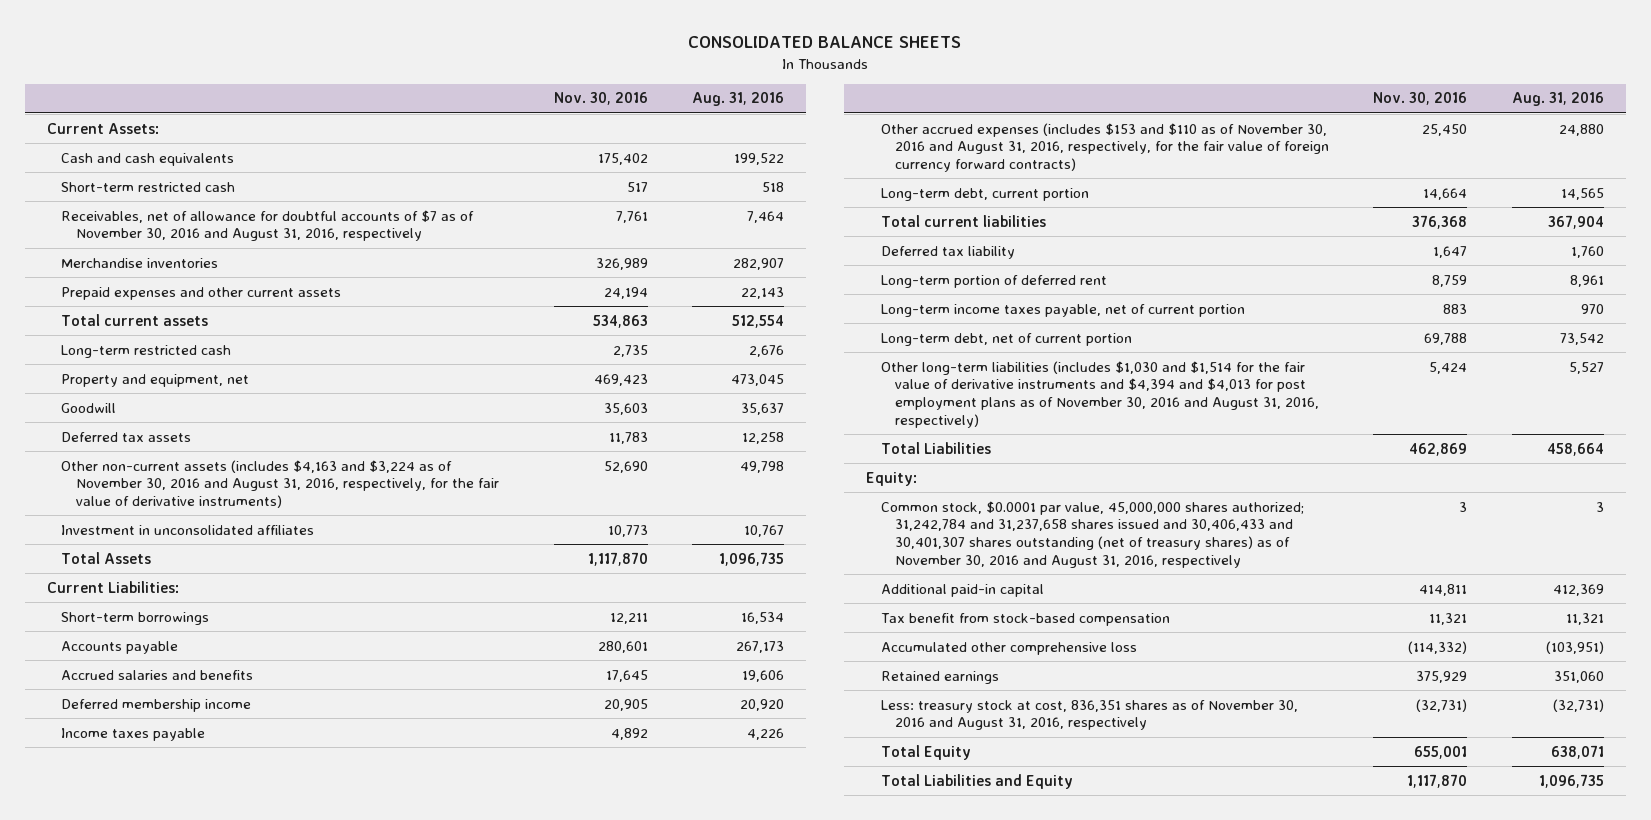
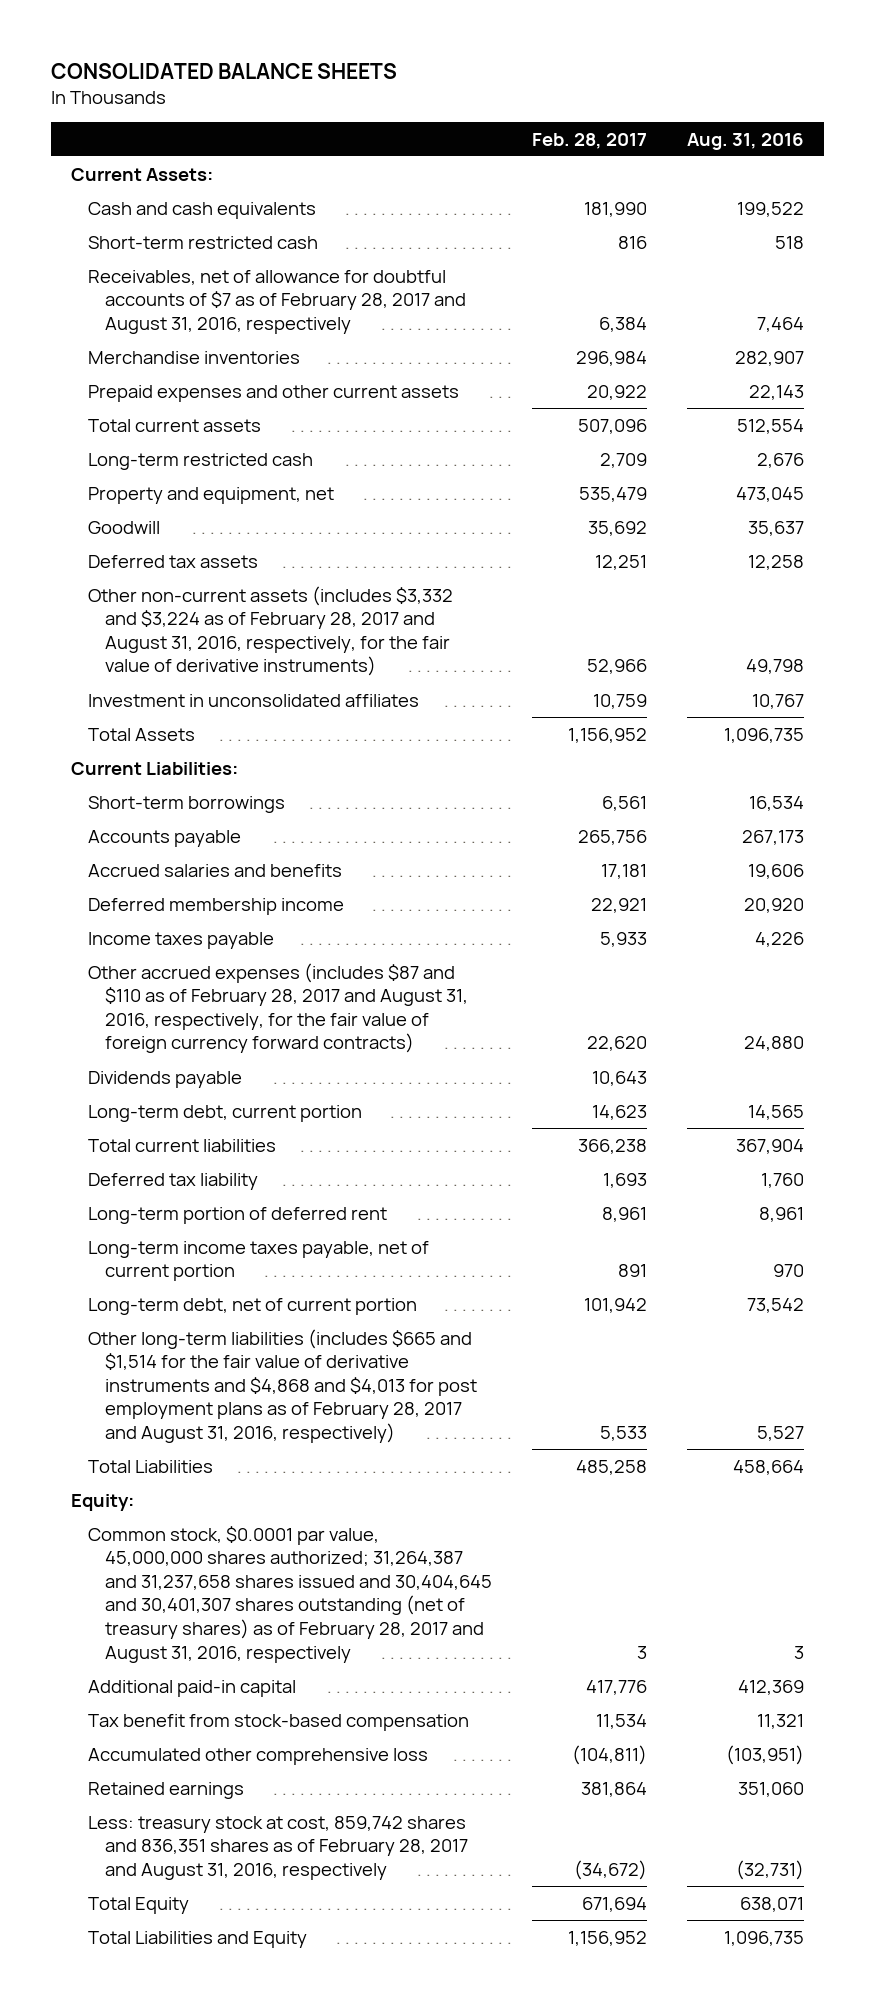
[553,92,648,106] Nov. 30, 2016 -> none
none -> [531,132,647,149] Feb. 28, 2017
[61,209,475,242] Receivables, net of allowance for doubtful accounts of $7 as of November 30, 2016 and August 31, 2016, respectively -> [87,269,466,334] Receivables, net of allowance for doubtful accounts of $7 as of February 28, 2017 and August 31, 2016, respectively
[61,459,499,508] Other non-current assets (includes $4,163 and $3,224 as of November 30, 2016 and August 31, 2016, respectively, for the fair value of derivative instruments) -> [87,585,453,677] Other non-current assets (includes $3,332 and $3,224 as of February 28, 2017 and August 31, 2016, respectively, for the fair value of derivative instruments)
[880,122,1330,172] Other accrued expenses (includes $153 and $110 as of November 30, 2016 and August 31, 2016, respectively, for the fair value of foreign currency forward contracts) -> [87,962,468,1054] Other accrued expenses (includes $87 and $110 as of February 28, 2017 and August 31, 2016, respectively, for the fair value of foreign currency forward contracts)
none -> [87,1070,242,1088] Dividends payable
[880,360,1320,428] Other long-term liabilities (includes $1,030 and $1,514 for the fair value of derivative instruments and $4,394 and $4,013 for post employment plans as of November 30, 2016 and August 31, 2016, respectively) -> [87,1328,477,1444] Other long-term liabilities (includes $665 and $1,514 for the fair value of derivative instruments and $4,868 and $4,013 for post employment plans as of February 28, 2017 and August 31, 2016, respectively)
[880,500,1304,568] Common stock, $0.0001 par value, 45,000,000 shares authorized; 31,242,784 and 31,237,658 shares issued and 30,406,433 and 30,401,307 shares outstanding (net of treasury shares) as of November 30, 2016 and August 31, 2016, respectively -> [87,1525,492,1663] Common stock, $0.0001 par value, 45,000,000 shares authorized; 31,264,387 and 31,237,658 shares issued and 30,404,645 and 30,401,307 shares outstanding (net of treasury shares) as of February 28, 2017 and August 31, 2016, respectively
[880,699,1298,731] Less: treasury stock at cost, 836,351 shares as of November 30, 2016 and August 31, 2016, respectively -> [87,1815,468,1880] Less: treasury stock at cost, 859,742 shares and 836,351 shares as of February 28, 2017 and August 31, 2016, respectively

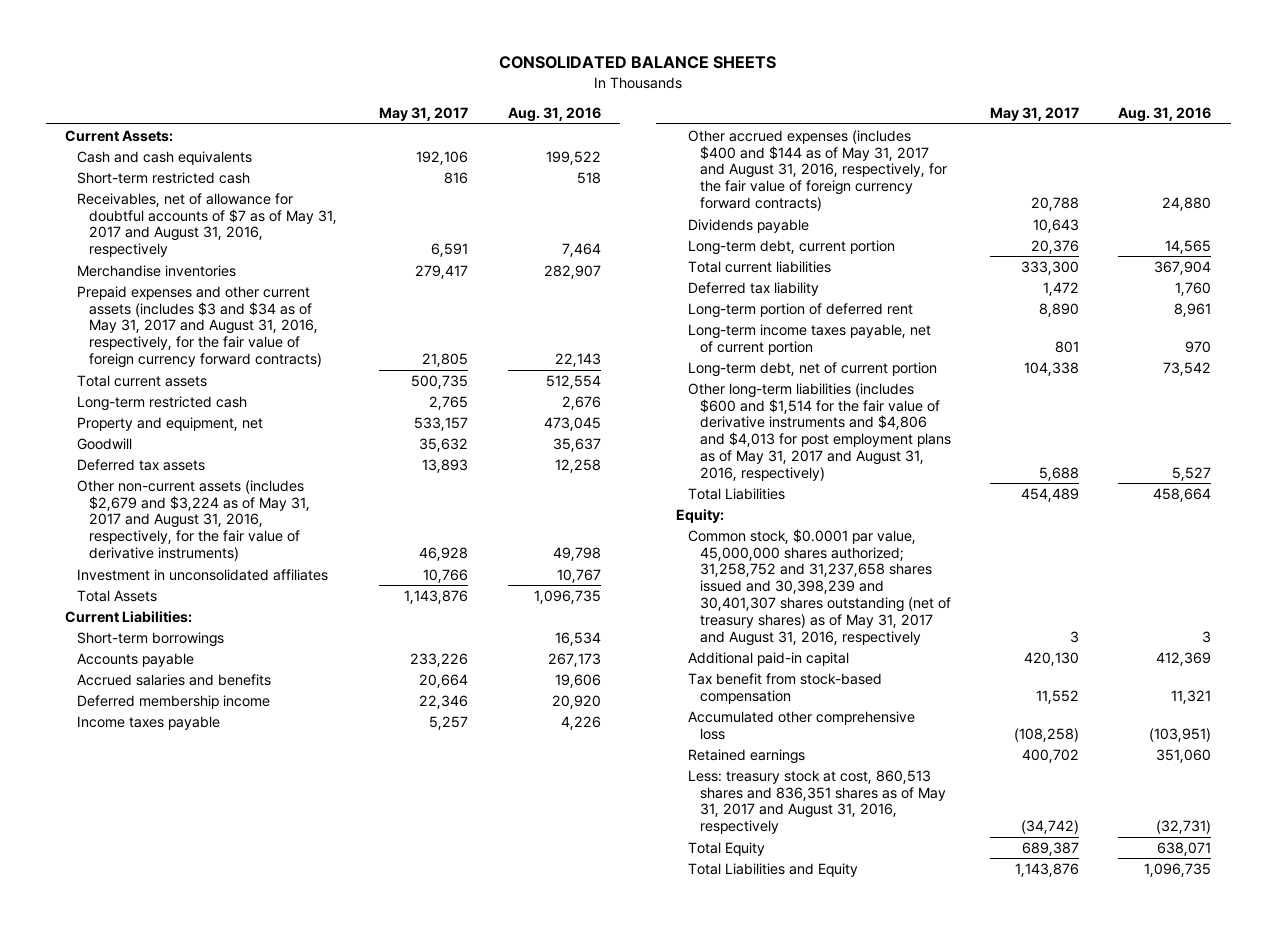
[531,132,647,149] Feb. 28, 2017 -> none
none -> [379,107,469,122] May 31, 2017
[87,269,466,334] Receivables, net of allowance for doubtful accounts of $7 as of February 28, 2017 and August 31, 2016, respectively -> [77,192,337,258] Receivables, net of allowance for doubtful accounts of $7 as of May 31, 2017 and August 31, 2016, respectively
[87,384,459,402] Prepaid expenses and other current assets -> [77,285,322,369] Prepaid expenses and other current assets (includes $3 and $34 as of May 31, 2017 and August 31, 2016, respectively, for the fair value of foreign currency forward contracts)
[87,585,453,677] Other non-current assets (includes $3,332 and $3,224 as of February 28, 2017 and August 31, 2016, respectively, for the fair value of derivative instruments) -> [77,479,310,562] Other non-current assets (includes $2,679 and $3,224 as of May 31, 2017 and August 31, 2016, respectively, for the fair value of derivative instruments)
[87,962,468,1054] Other accrued expenses (includes $87 and $110 as of February 28, 2017 and August 31, 2016, respectively, for the fair value of foreign currency forward contracts) -> [687,129,947,212] Other accrued expenses (includes $400 and $144 as of May 31, 2017 and August 31, 2016, respectively, for the fair value of foreign currency forward contracts)
[87,1328,477,1444] Other long-term liabilities (includes $665 and $1,514 for the fair value of derivative instruments and $4,868 and $4,013 for post employment plans as of February 28, 2017 and August 31, 2016, respectively) -> [687,382,951,481] Other long-term liabilities (includes $600 and $1,514 for the fair value of derivative instruments and $4,806 and $4,013 for post employment plans as of May 31, 2017 and August 31, 2016, respectively)
[87,1525,492,1663] Common stock, $0.0001 par value, 45,000,000 shares authorized; 31,264,387 and 31,237,658 shares issued and 30,404,645 and 30,401,307 shares outstanding (net of treasury shares) as of February 28, 2017 and August 31, 2016, respectively -> [687,528,951,646] Common stock, $0.0001 par value, 45,000,000 shares authorized; 31,258,752 and 31,237,658 shares issued and 30,398,239 and 30,401,307 shares outstanding (net of treasury shares) as of May 31, 2017 and August 31, 2016, respectively
[87,1815,468,1880] Less: treasury stock at cost, 859,742 shares and 836,351 shares as of February 28, 2017 and August 31, 2016, respectively -> [687,769,946,835] Less: treasury stock at cost, 860,513 shares and 836,351 shares as of May 31, 2017 and August 31, 2016, respectively

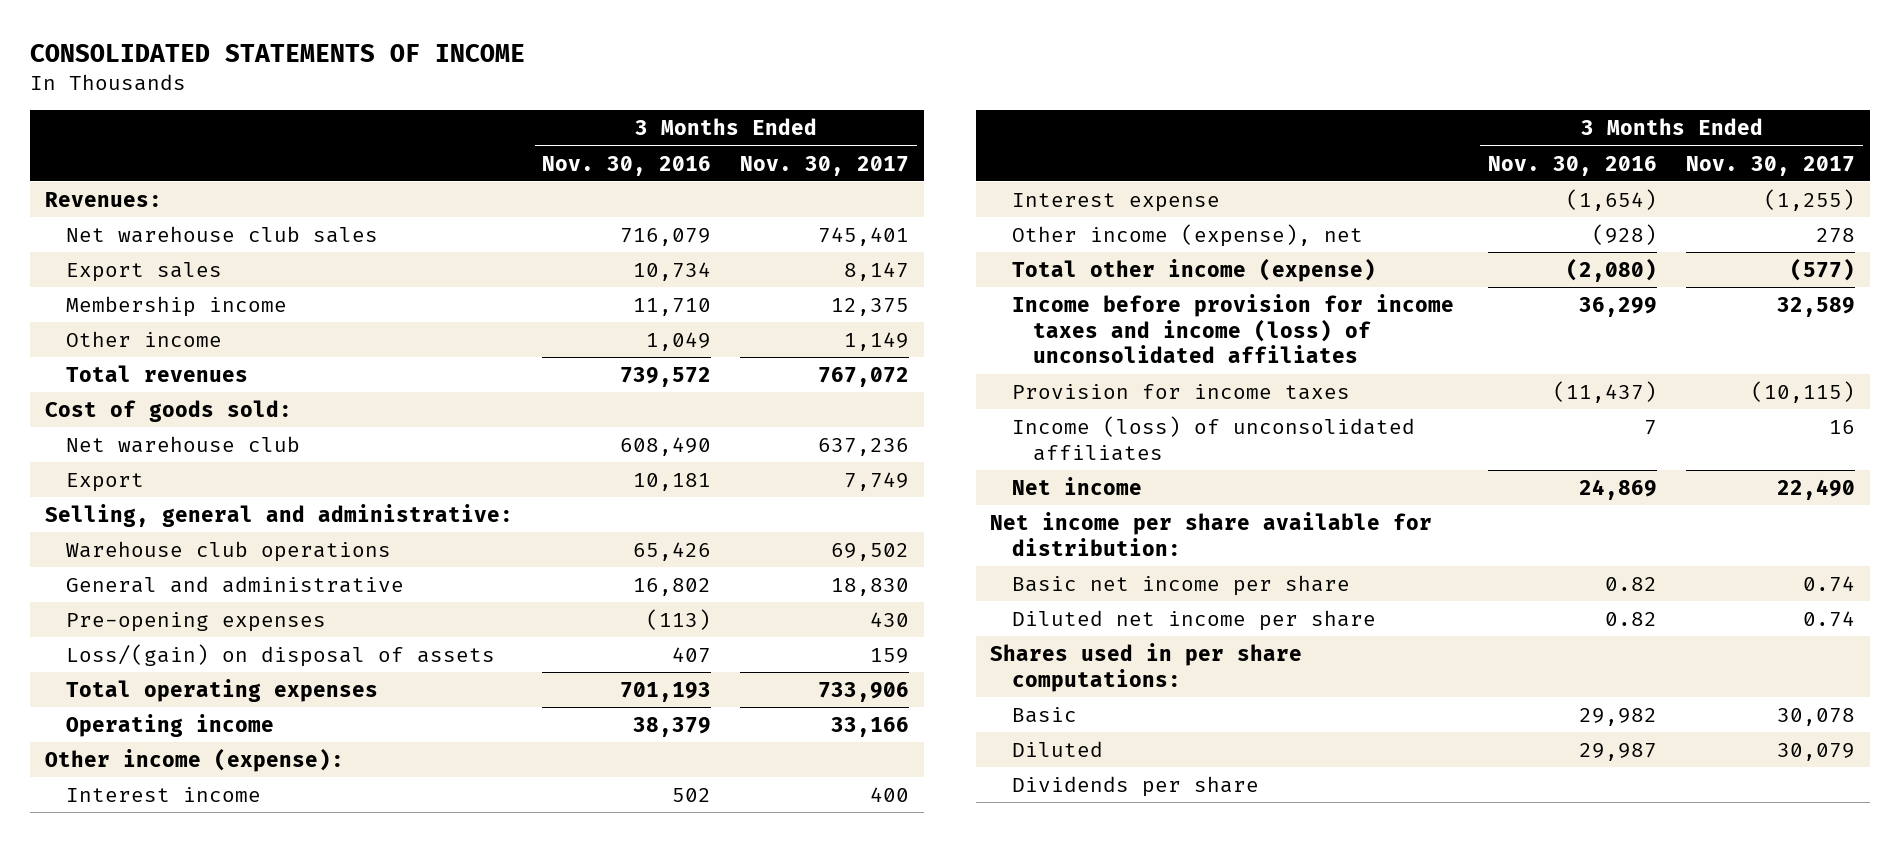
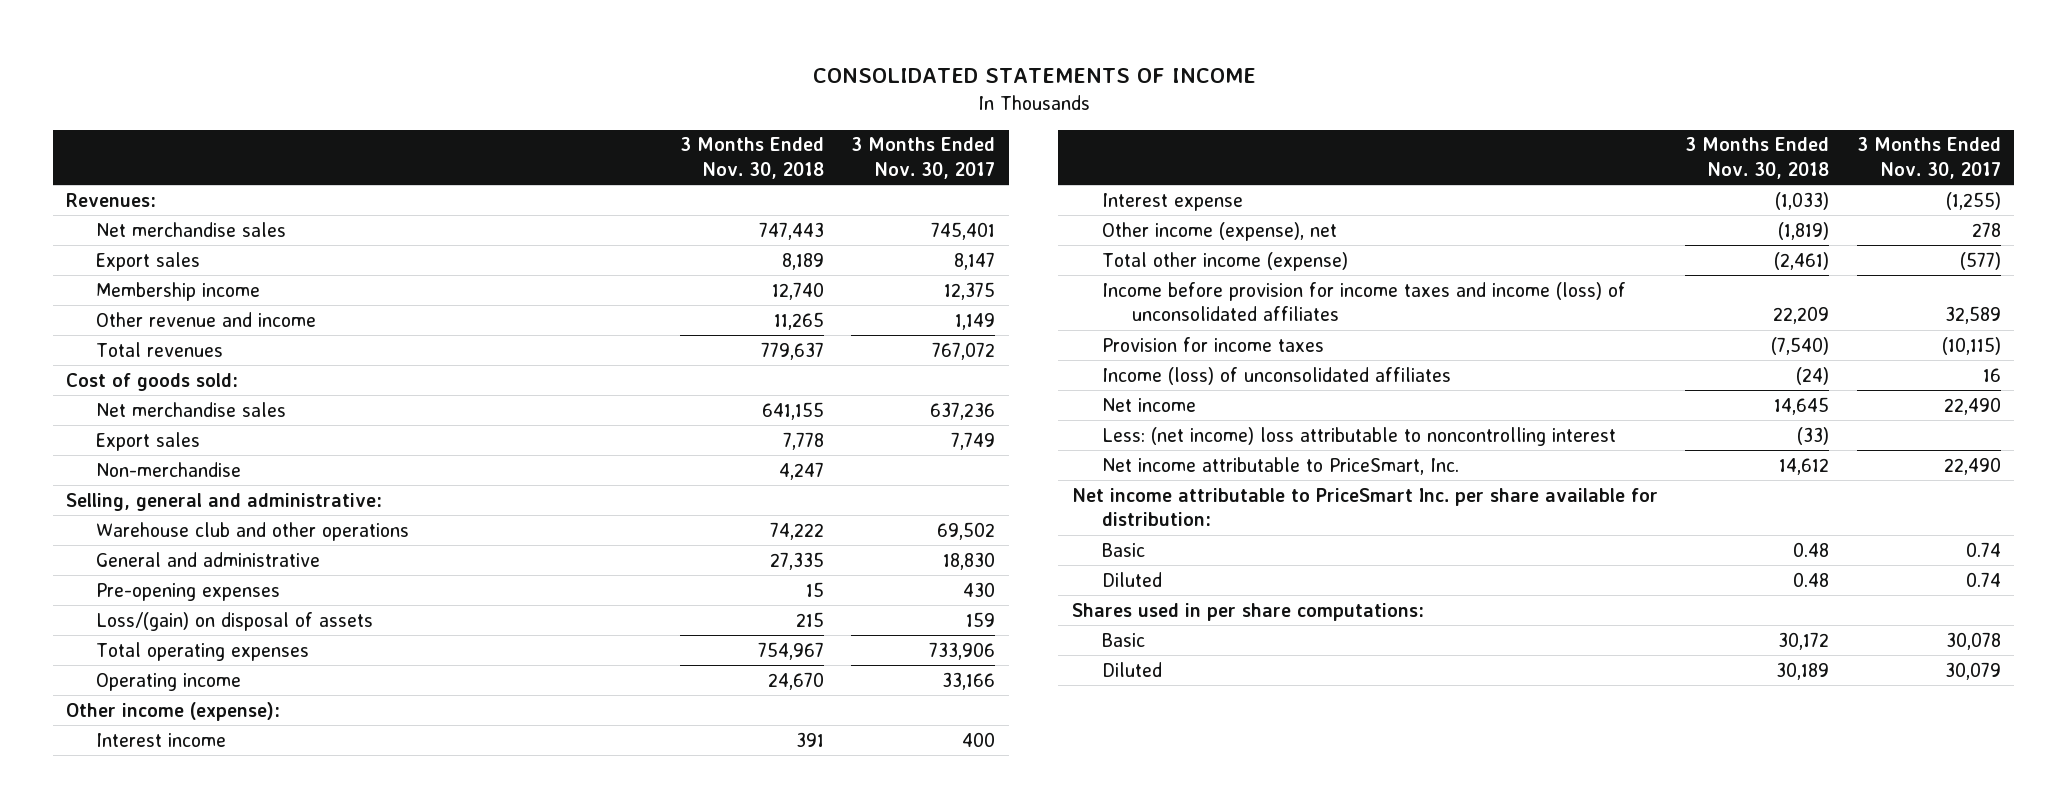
[541,155,711,176] Nov. 30, 2016 -> none
none -> [679,137,824,180] 3 Months Ended Nov. 30, 2018
[66,225,379,243] Net warehouse club sales -> [96,221,287,237] Net merchandise sales
[66,330,223,347] Other income -> [96,311,317,327] Other revenue and income
[66,435,301,453] Net warehouse club -> [96,401,287,417] Net merchandise sales
[66,472,145,492] Export -> [96,431,201,451] Export sales
none -> [96,461,242,477] Non-merchandise
[66,540,392,562] Warehouse club operations -> [96,521,410,541] Warehouse club and other operations
none -> [1101,426,1616,446] Less: (net income) loss attributable to noncontrolling interest
none -> [1101,456,1459,475] Net income attributable to PriceSmart, Inc.
[990,511,1433,556] Net income per share available for distribution: -> [1071,487,1658,527] Net income attributable to PriceSmart Inc. per share available for distribution:
[1011,574,1350,596] Basic net income per share -> [1101,542,1145,557] Basic
[1011,609,1376,631] Diluted net income per share -> [1101,571,1162,587] Diluted
[1011,775,1259,797] Dividends per share -> none

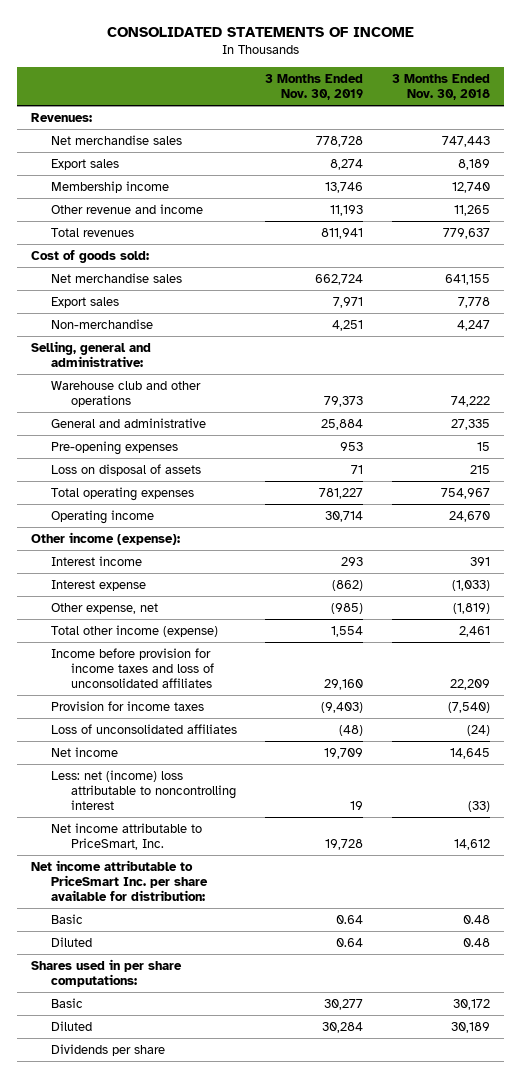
[851,137,996,180] 3 Months Ended Nov. 30, 2017 -> none
none -> [265,73,364,101] 3 Months Ended Nov. 30, 2019
[96,611,374,631] Loss/(gain) on disposal of assets -> [51,463,202,476] Loss on disposal of assets
[1101,221,1337,241] Other income (expense), net -> [51,602,159,614] Other expense, net
[1774,251,1830,270] (2,461) -> [458,625,490,637] 2,461
[1101,281,1626,322] Income before provision for income taxes and income (loss) of unconsolidated affiliates -> [51,647,214,689] Income before provision for income taxes and loss of unconsolidated affiliates
[1101,366,1451,385] Income (loss) of unconsolidated affiliates -> [51,723,238,734] Loss of unconsolidated affiliates
[1101,426,1616,446] Less: (net income) loss attributable to noncontrolling interest -> [51,769,236,811] Less: net (income) loss attributable to noncontrolling interest
none -> [51,1043,166,1056] Dividends per share

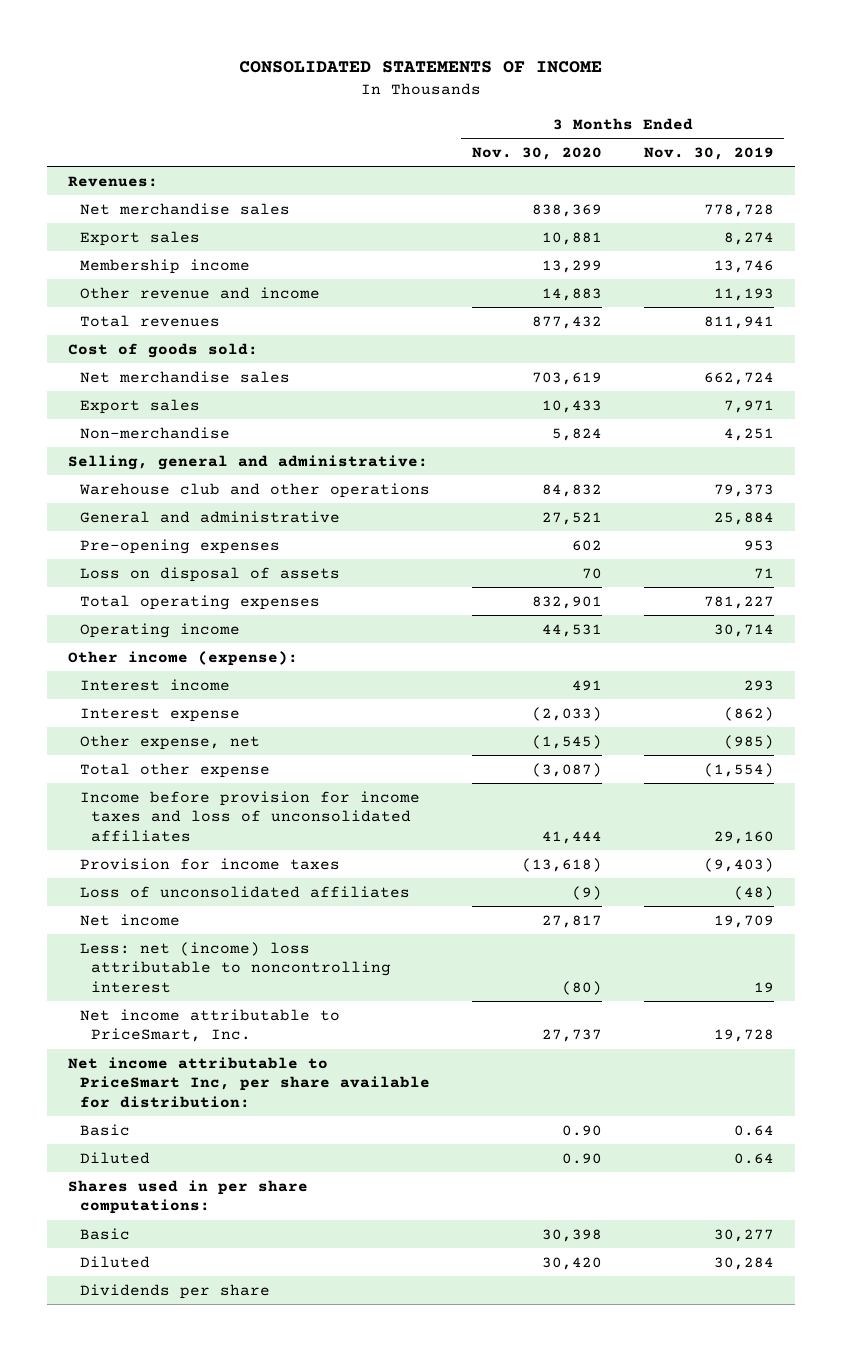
[391,73,490,101] 3 Months Ended Nov. 30, 2018 -> none
none -> [471,146,602,160] Nov. 30, 2020
[51,624,219,637] Total other income (expense) -> [79,762,270,778] Total other expense
[331,625,364,637] 1,554 -> [703,762,774,777] (1,554)
[31,859,209,902] Net income attributable to PriceSmart Inc. per share available for distribution: -> [68,1056,430,1108] Net income attributable to PriceSmart Inc, per share available for distribution:

